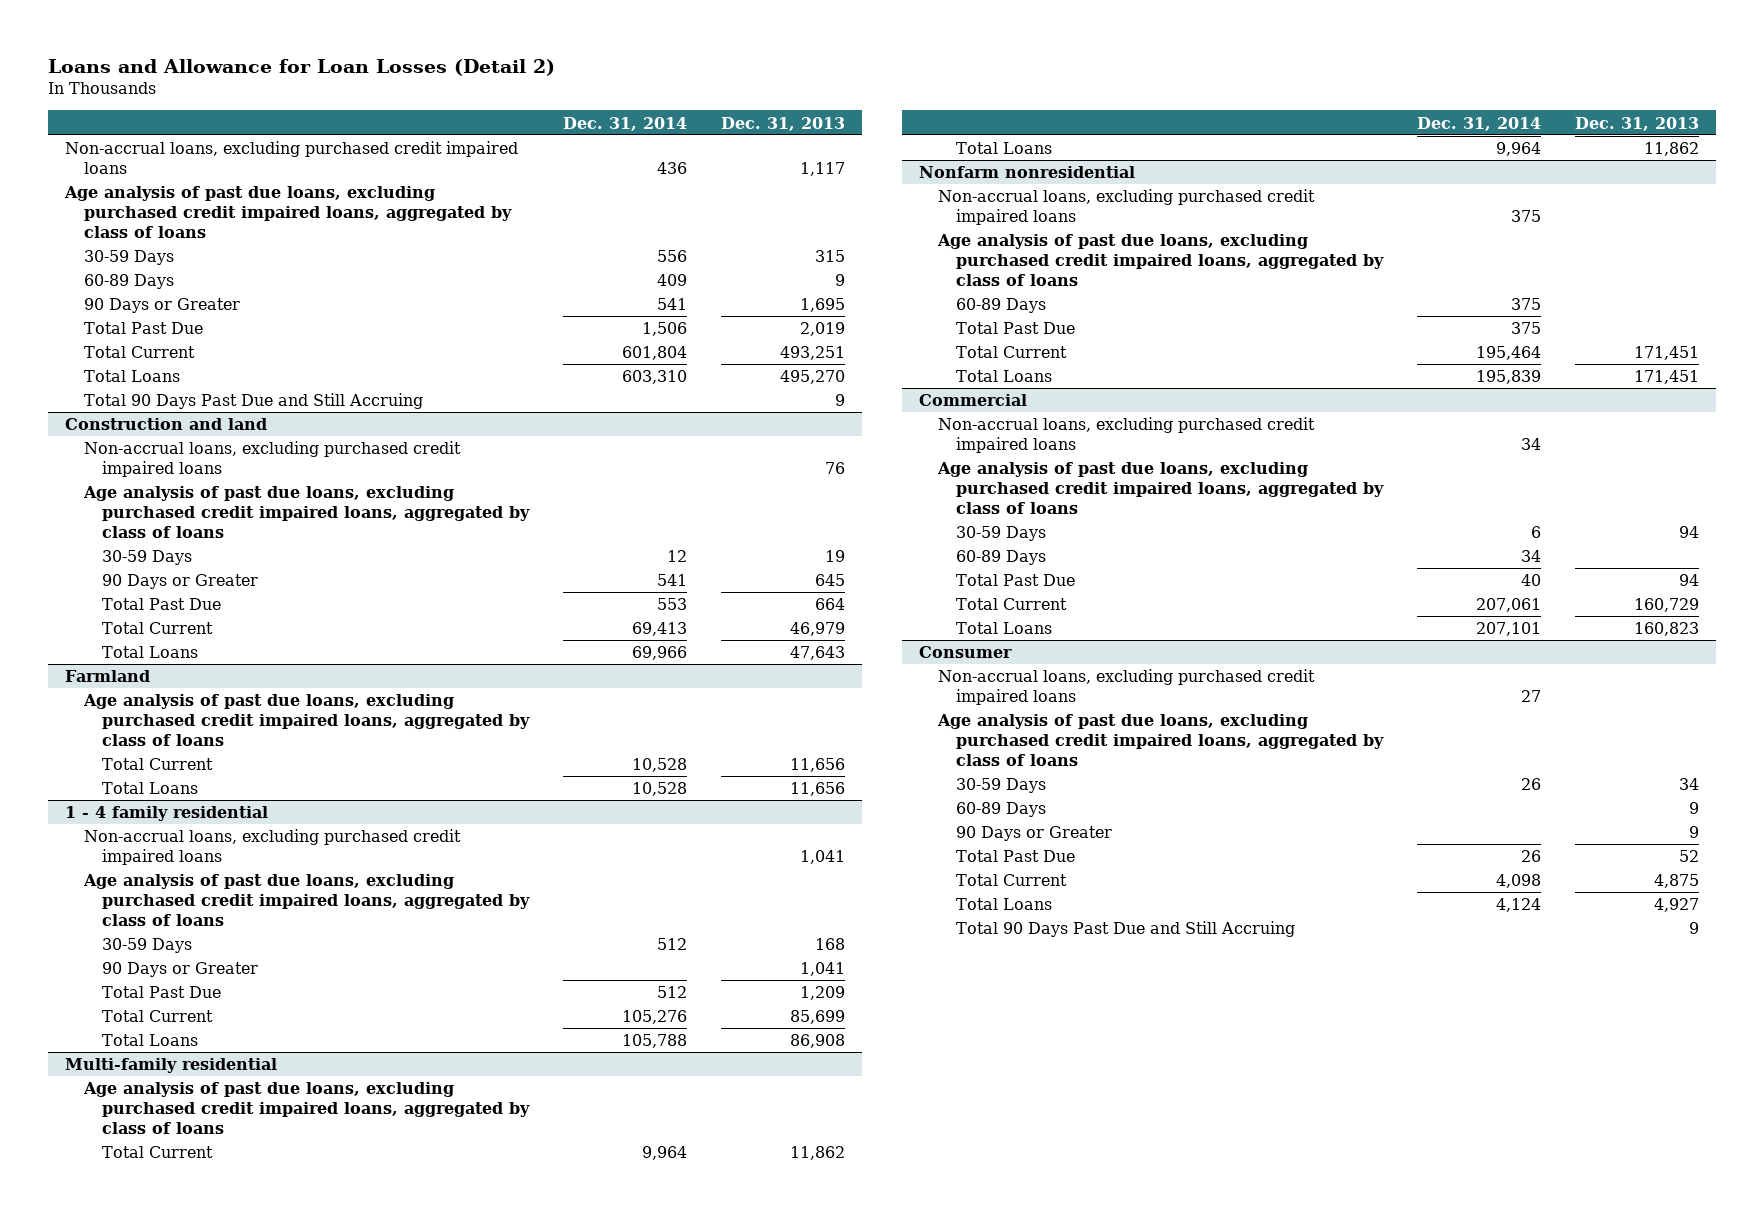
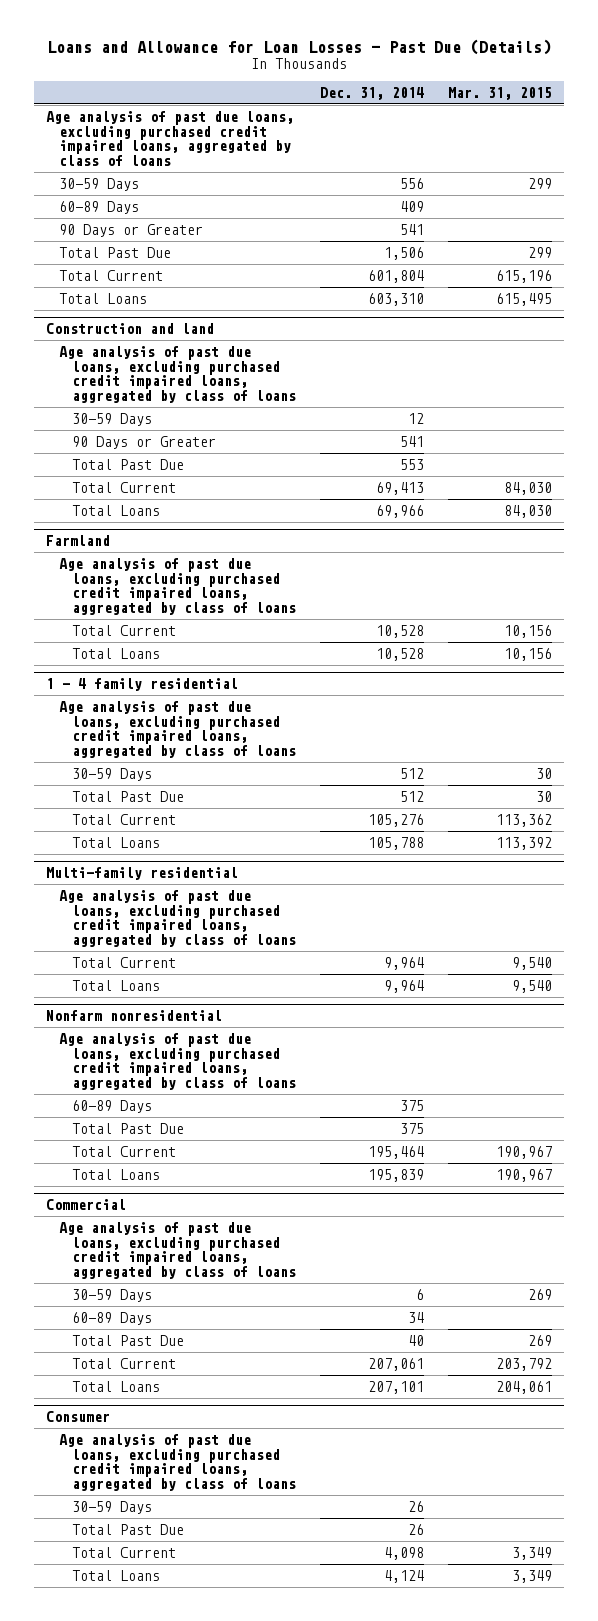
[47,58,555,76] Loans and Allowance for Loan Losses (Detail 2) -> [47,38,552,55] Loans and Allowance for Loan Losses - Past Due (Details)
[720,116,845,131] Dec. 31, 2013 -> none
none -> [447,86,552,100] Mar. 31, 2015
[64,141,518,175] Non-accrual loans, excluding purchased credit impaired loans -> none
[83,393,423,410] Total 90 Days Past Due and Still Accruing -> none
[83,441,461,478] Non-accrual loans, excluding purchased credit impaired loans -> none
[83,829,461,866] Non-accrual loans, excluding purchased credit impaired loans -> none
[102,962,259,978] 90 Days or Greater -> none
[937,189,1315,226] Non-accrual loans, excluding purchased credit impaired loans -> none
[937,417,1315,454] Non-accrual loans, excluding purchased credit impaired loans -> none
[937,669,1315,706] Non-accrual loans, excluding purchased credit impaired loans -> none
[956,802,1047,818] 60-89 Days -> none
[956,826,1113,842] 90 Days or Greater -> none
[956,921,1296,938] Total 90 Days Past Due and Still Accruing -> none

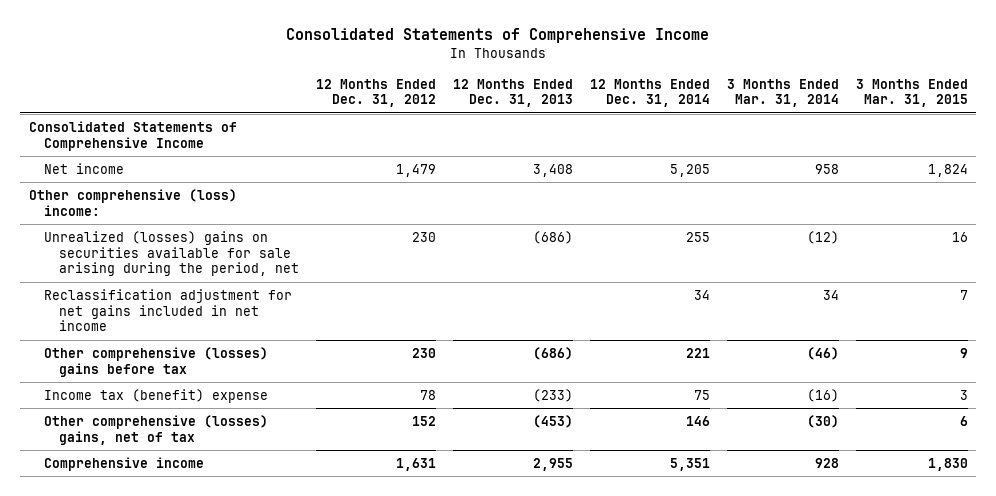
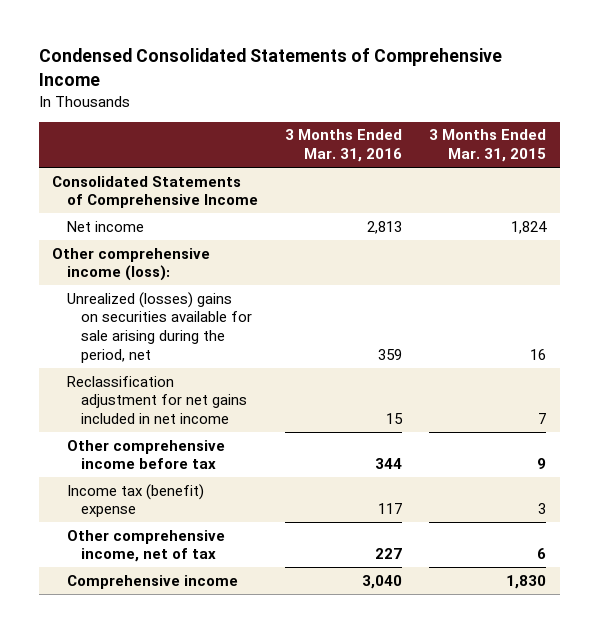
[286,28,710,44] Consolidated Statements of Comprehensive Income -> [38,48,502,86] Condensed Consolidated Statements of Comprehensive Income
[315,78,436,108] 12 Months Ended Dec. 31, 2012 -> none
[452,78,573,108] 12 Months Ended Dec. 31, 2013 -> none
[589,78,710,108] 12 Months Ended Dec. 31, 2014 -> none
[726,78,839,108] 3 Months Ended Mar. 31, 2014 -> none
none -> [284,129,402,163] 3 Months Ended Mar. 31, 2016
[28,188,237,216] Other comprehensive (loss) income: -> [52,247,211,282] Other comprehensive income (loss):
[43,346,268,377] Other comprehensive (losses) gains before tax -> [66,439,225,470] Other comprehensive income before tax
[43,414,268,445] Other comprehensive (losses) gains, net of tax -> [66,529,225,563] Other comprehensive income, net of tax

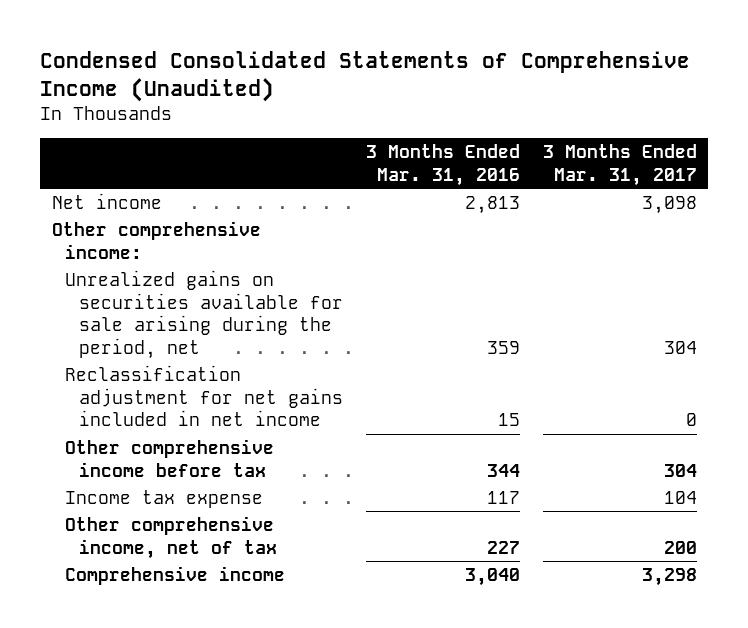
[38,48,502,86] Condensed Consolidated Statements of Comprehensive Income -> [40,51,691,103] Condensed Consolidated Statements of Comprehensive Income (Unaudited)
[429,129,547,163] 3 Months Ended Mar. 31, 2015 -> none
none -> [542,144,697,186] 3 Months Ended Mar. 31, 2017
[52,175,258,209] Consolidated Statements of Comprehensive Income -> none
[52,247,211,282] Other comprehensive income (loss): -> [51,220,261,259] Other comprehensive income:
[66,291,253,363] Unrealized (losses) gains on securities available for sale arising during the period, net -> [65,269,343,359] Unrealized gains on securities available for sale arising during the period, net
[66,483,204,518] Income tax (benefit) expense -> [65,489,264,508] Income tax expense

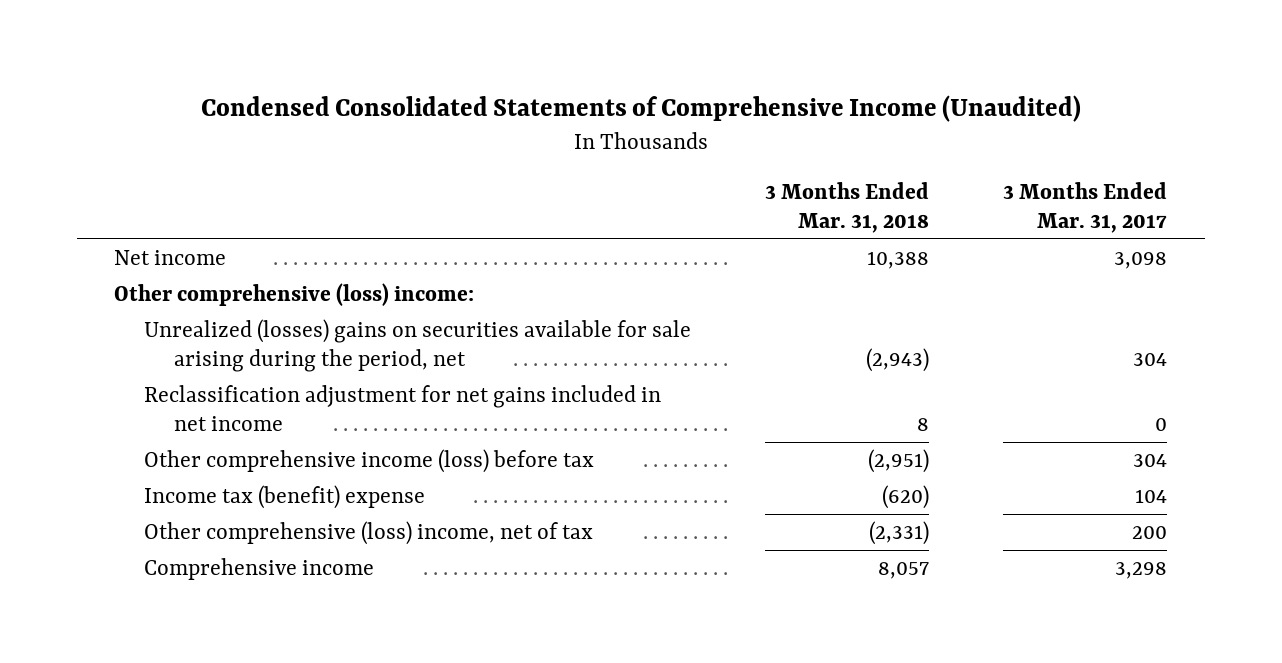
[365,144,520,186] 3 Months Ended Mar. 31, 2016 -> none
none -> [765,181,930,234] 3 Months Ended Mar. 31, 2018
[51,220,261,259] Other comprehensive income: -> [114,282,475,306] Other comprehensive (loss) income:
[65,269,343,359] Unrealized gains on securities available for sale arising during the period, net -> [144,318,692,373] Unrealized (losses) gains on securities available for sale arising during the period, net
[65,438,275,477] Other comprehensive income before tax -> [144,448,595,473] Other comprehensive income (loss) before tax
[65,489,264,508] Income tax expense -> [144,484,426,509] Income tax (benefit) expense
[65,515,277,559] Other comprehensive income, net of tax -> [144,520,594,545] Other comprehensive (loss) income, net of tax

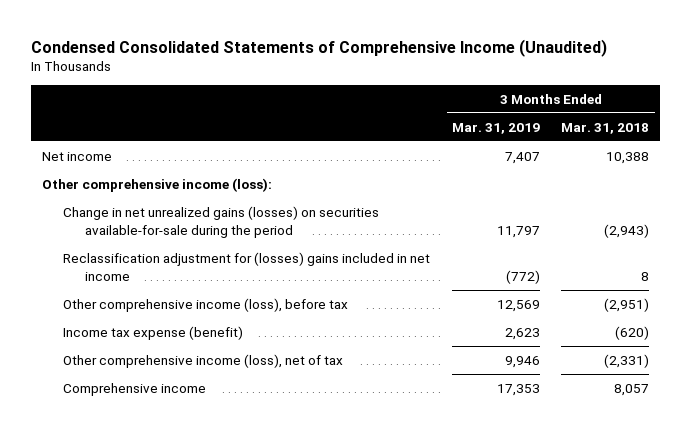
[1003,181,1168,234] 3 Months Ended Mar. 31, 2017 -> none
none -> [451,122,540,134] Mar. 31, 2019
[114,282,475,306] Other comprehensive (loss) income: -> [42,177,273,192] Other comprehensive income (loss):
[144,318,692,373] Unrealized (losses) gains on securities available for sale arising during the period, net -> [63,205,380,238] Change in net unrealized gains (losses) on securities available-for-sale during the period
[144,384,662,432] Reclassification adjustment for net gains included in net income -> [63,251,431,281] Reclassification adjustment for (losses) gains included in net income
[144,448,595,473] Other comprehensive income (loss) before tax -> [63,297,349,312] Other comprehensive income (loss), before tax
[144,484,426,509] Income tax (benefit) expense -> [63,325,244,340] Income tax expense (benefit)
[144,520,594,545] Other comprehensive (loss) income, net of tax -> [63,353,344,368] Other comprehensive income (loss), net of tax

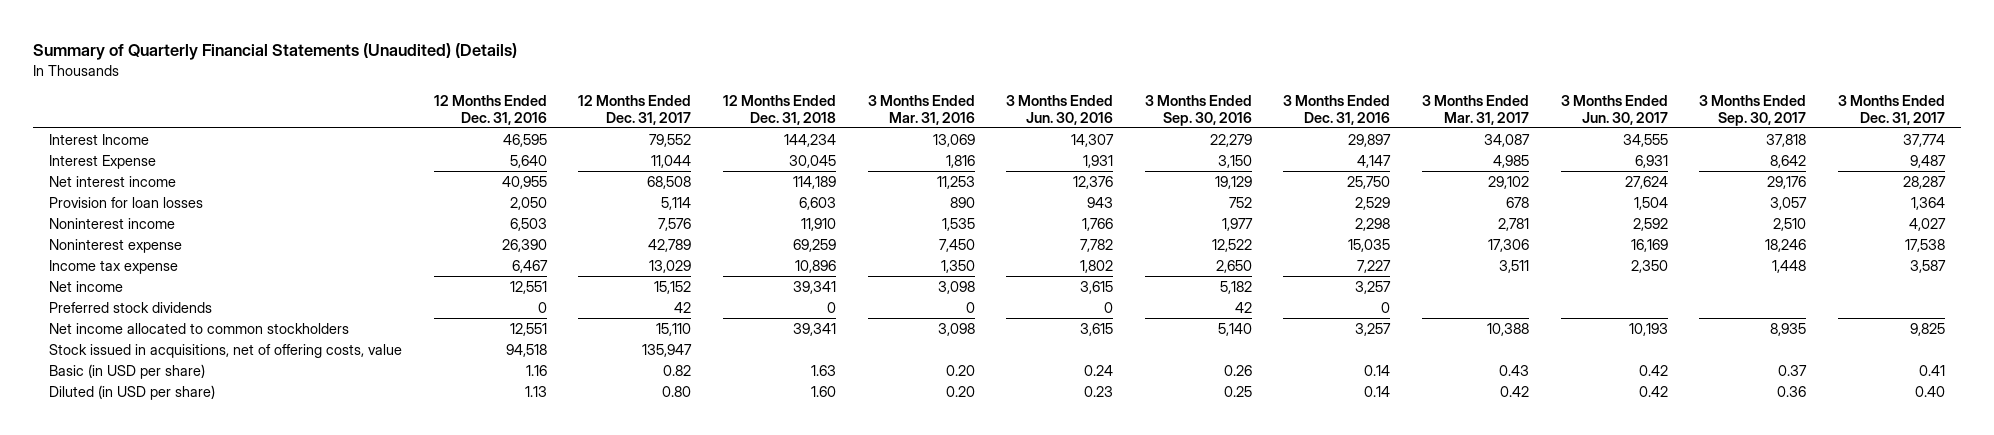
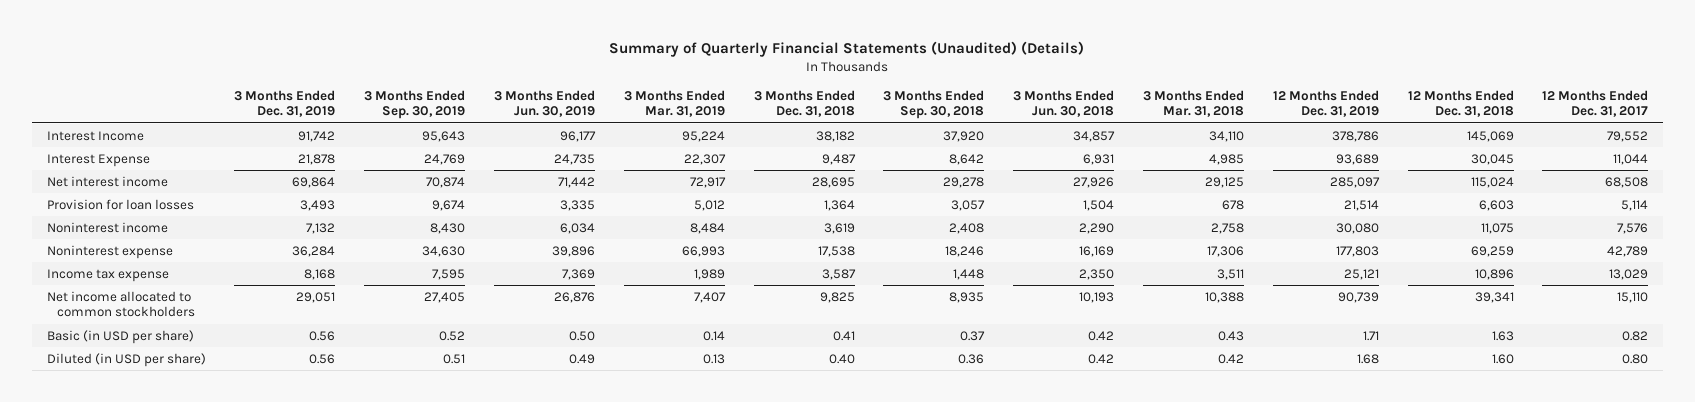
[433,94,547,125] 12 Months Ended Dec. 31, 2016 -> none
[867,94,975,125] 3 Months Ended Mar. 31, 2016 -> none
[1006,94,1114,125] 3 Months Ended Jun. 30, 2016 -> none
[1144,94,1252,126] 3 Months Ended Sep. 30, 2016 -> none
[1283,94,1391,125] 3 Months Ended Dec. 31, 2016 -> none
[1421,94,1529,125] 3 Months Ended Mar. 31, 2017 -> none
[1560,94,1668,125] 3 Months Ended Jun. 30, 2017 -> none
[1699,94,1807,126] 3 Months Ended Sep. 30, 2017 -> none
[1837,94,1945,125] 3 Months Ended Dec. 31, 2017 -> none
none -> [234,89,336,118] 3 Months Ended Dec. 31, 2019
none -> [364,89,466,120] 3 Months Ended Sep. 30, 2019
none -> [493,89,595,118] 3 Months Ended Jun. 30, 2019
none -> [623,89,725,118] 3 Months Ended Mar. 31, 2019
none -> [753,89,855,118] 3 Months Ended Dec. 31, 2018
none -> [883,89,985,120] 3 Months Ended Sep. 30, 2018
none -> [1013,89,1115,118] 3 Months Ended Jun. 30, 2018
none -> [1142,89,1244,118] 3 Months Ended Mar. 31, 2018
none -> [1272,89,1379,118] 12 Months Ended Dec. 31, 2019
[783,133,836,147] 144,234 -> [1466,130,1514,142] 145,069
[792,175,836,189] 114,189 -> [1470,176,1514,188] 115,024
[800,217,836,231] 11,910 -> [1480,222,1514,234] 11,075
[49,280,124,292] Net income -> none
[49,301,213,313] Preferred stock dividends -> none
[49,343,403,358] Stock issued in acquisitions, net of offering costs, value -> none

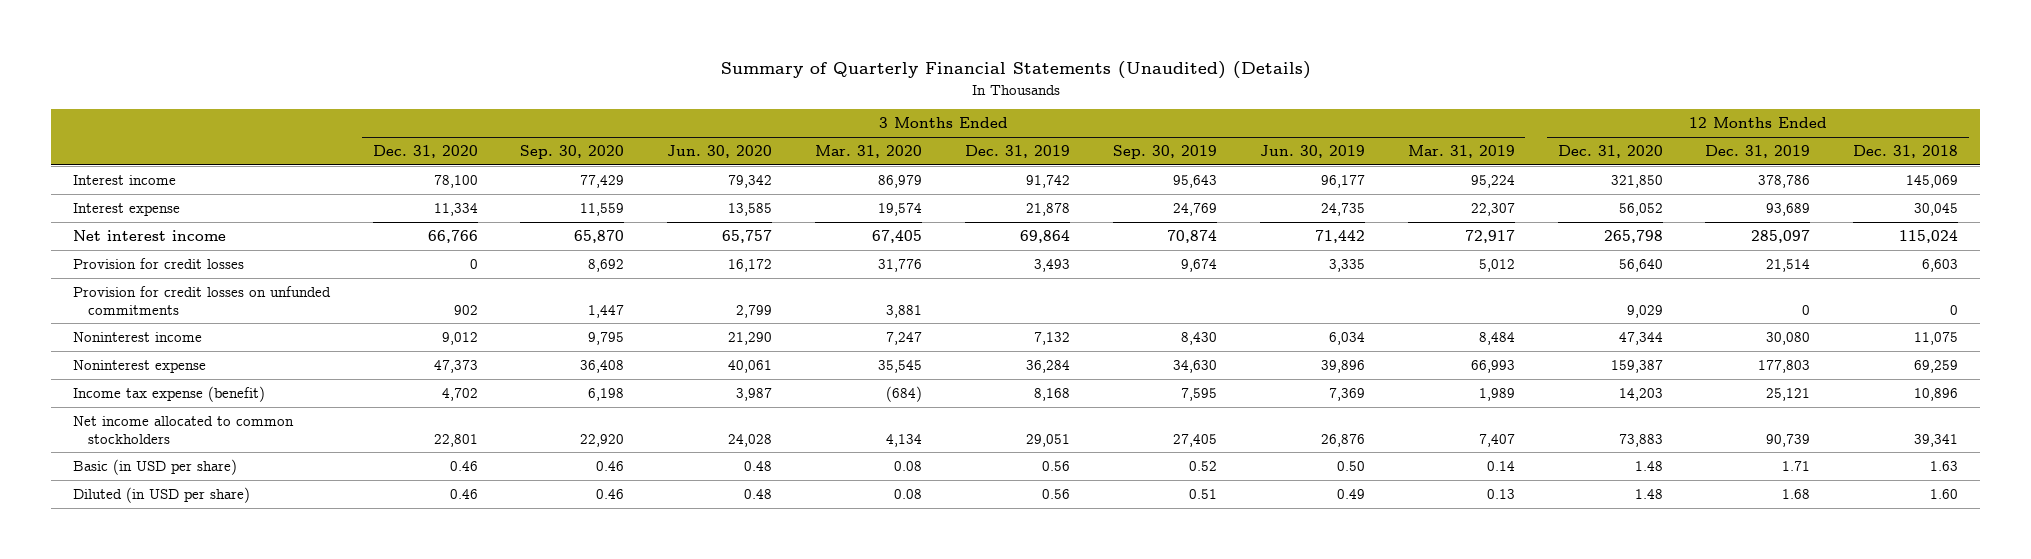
[753,89,855,118] 3 Months Ended Dec. 31, 2018 -> none
[883,89,985,120] 3 Months Ended Sep. 30, 2018 -> none
[1013,89,1115,118] 3 Months Ended Jun. 30, 2018 -> none
[1142,89,1244,118] 3 Months Ended Mar. 31, 2018 -> none
[1542,89,1649,118] 12 Months Ended Dec. 31, 2017 -> none
none -> [372,144,478,158] Dec. 31, 2020
none -> [520,144,625,159] Sep. 30, 2020
none -> [667,144,773,158] Jun. 30, 2020
none -> [815,144,923,158] Mar. 31, 2020
none -> [1557,144,1663,158] Dec. 31, 2020
[46,130,144,141] Interest Income -> [72,174,176,185] Interest income
[46,153,150,167] Interest Expense -> [72,202,180,216] Interest expense
[46,198,194,210] Provision for loan losses -> [72,257,244,269] Provision for credit losses
none -> [72,285,331,315] Provision for credit losses on unfunded commitments
[46,268,169,282] Income tax expense -> [72,385,265,402] Income tax expense (benefit)

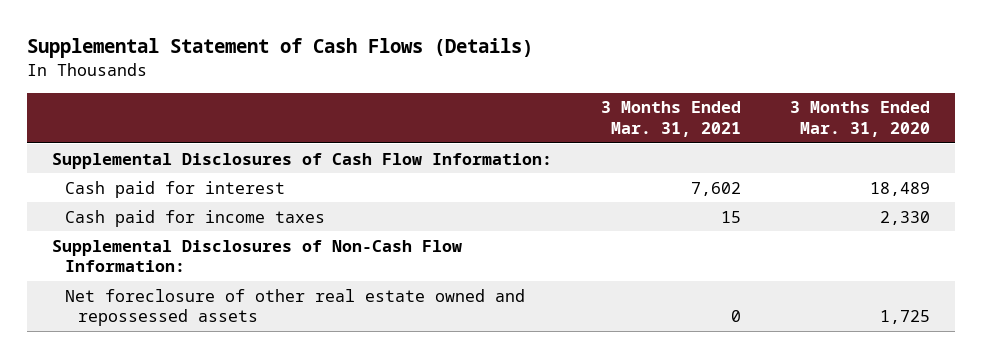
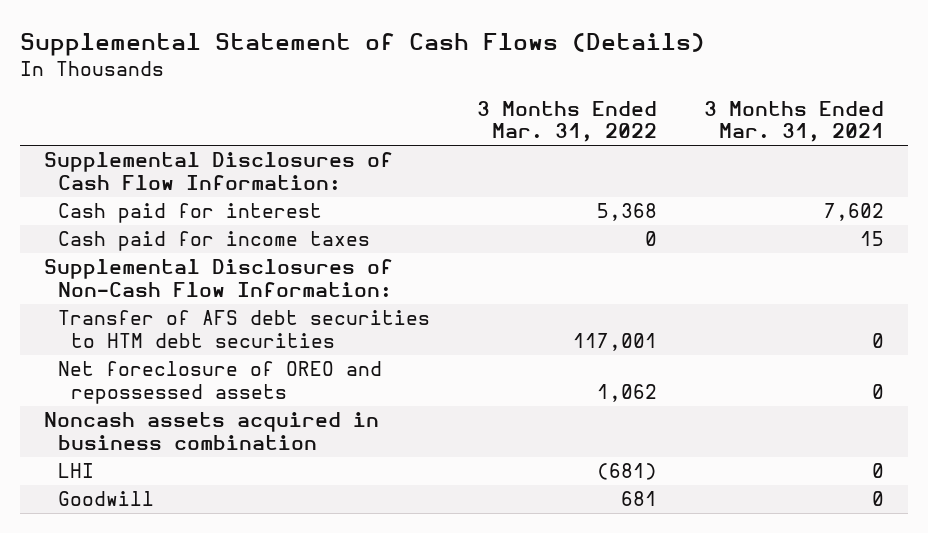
[790,101,931,138] 3 Months Ended Mar. 31, 2020 -> none
none -> [476,100,657,143] 3 Months Ended Mar. 31, 2022
none -> [57,310,430,348] Transfer of AFS debt securities to HTM debt securities
[65,288,526,327] Net foreclosure of other real estate owned and repossessed assets -> [57,361,382,404] Net foreclosure of OREO and repossessed assets
none -> [44,412,380,450] Noncash assets acquired in business combination
none -> [57,463,94,479] LHI
none -> [57,491,154,507] Goodwill

